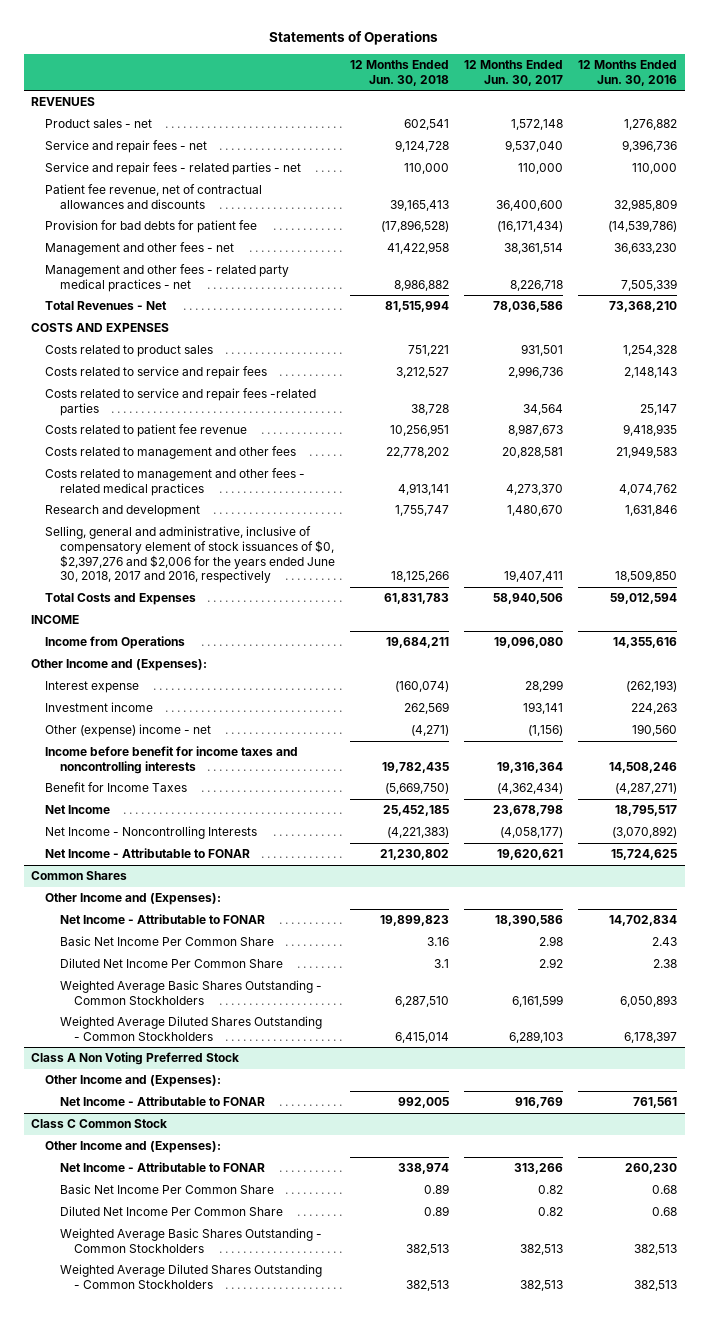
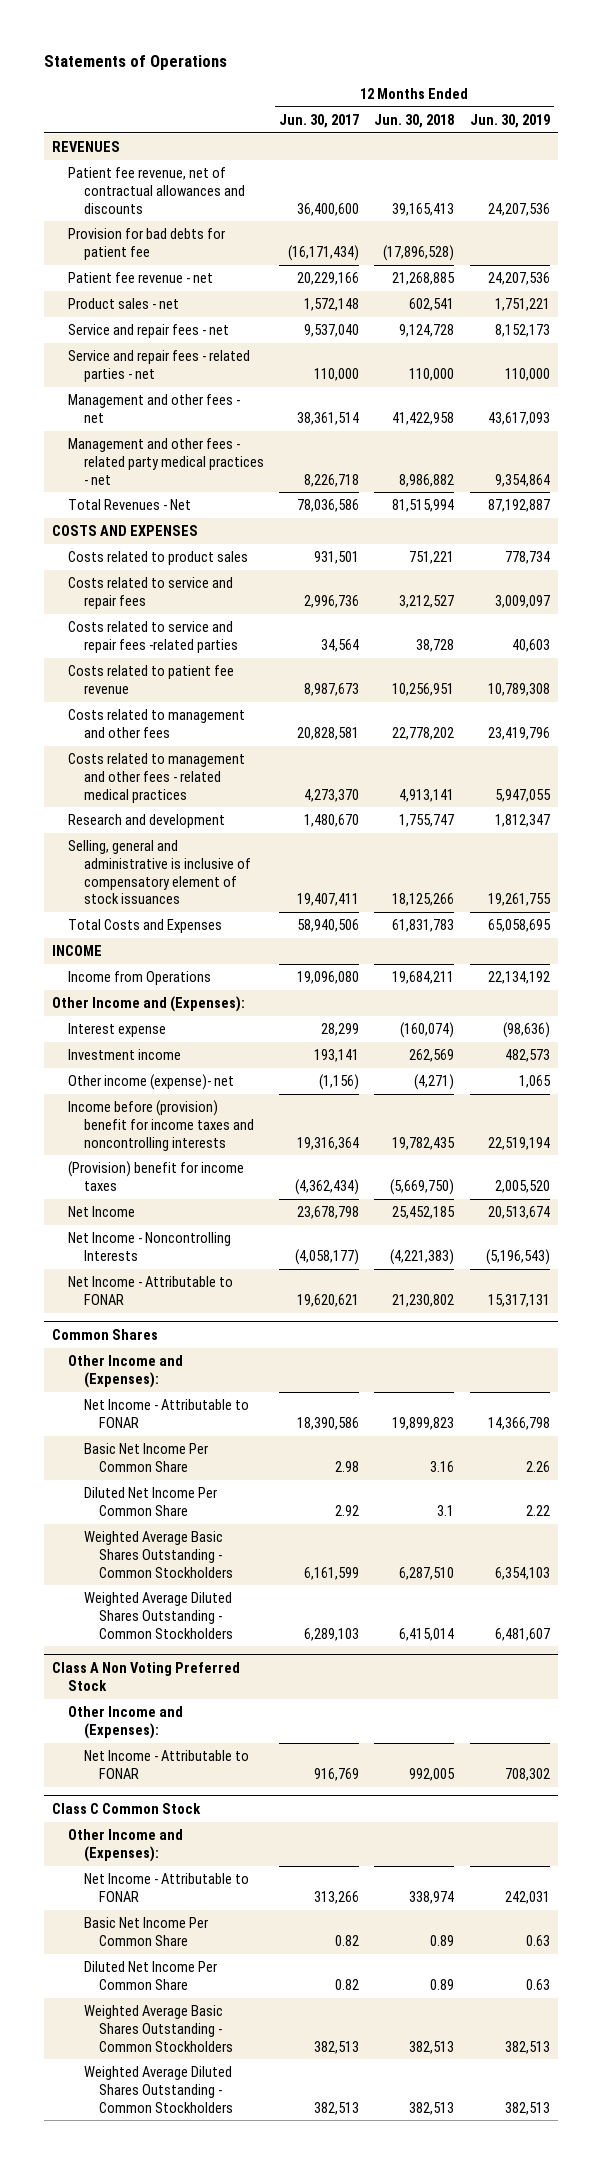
[578,59,678,86] 12 Months Ended Jun. 30, 2016 -> none
none -> [469,113,550,128] Jun. 30, 2019
[45,184,263,209] Patient fee revenue, net of contractual allowances and discounts -> [67,167,245,214] Patient fee revenue, net of contractual allowances and discounts
[45,220,258,234] Provision for bad debts for patient fee -> [67,228,225,260] Provision for bad debts for patient fee
none -> [67,272,213,284] Patient fee revenue - net
[45,526,335,584] Selling, general and administrative, inclusive of compensatory element of stock issuances of $0, $2,397,276 and $2,006 for the years ended June 30, 2018, 2017 and 2016, respectively -> [67,840,251,905] Selling, general and administrative is inclusive of compensatory element of stock issuances
[45,724,212,738] Other (expense) income - net -> [67,1074,234,1091] Other income (expense)- net
[45,746,299,774] Income before benefit for income taxes and noncontrolling interests -> [67,1100,254,1151] Income before (provision) benefit for income taxes and noncontrolling interests
[45,782,188,793] Benefit for Income Taxes -> [67,1161,244,1191] (Provision) benefit for income taxes

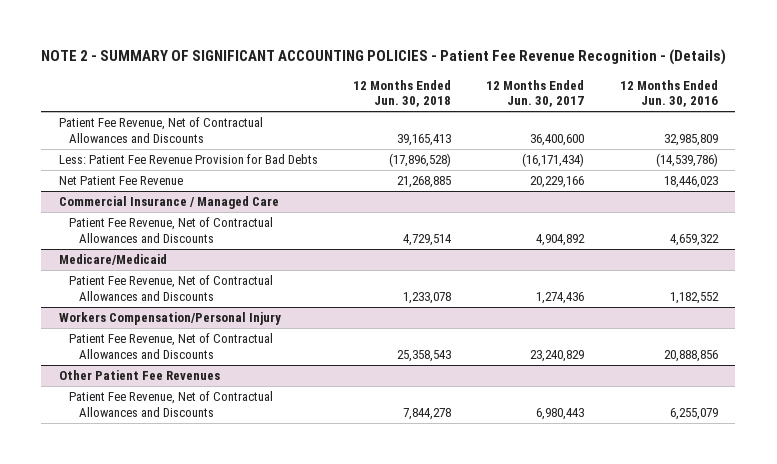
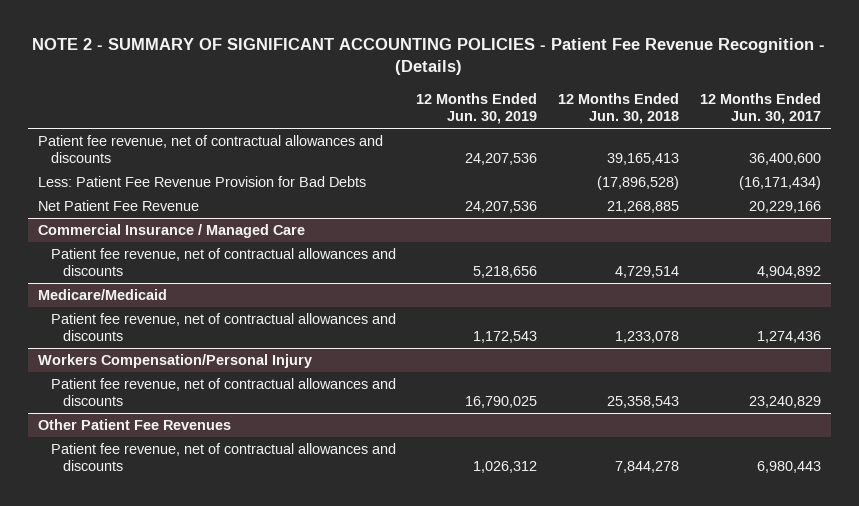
[619,79,718,108] 12 Months Ended Jun. 30, 2016 -> none
none -> [416,92,538,125] 12 Months Ended Jun. 30, 2019
[59,117,264,144] Patient Fee Revenue, Net of Contractual Allowances and Discounts -> [38,134,384,164] Patient fee revenue, net of contractual allowances and discounts
[69,217,274,244] Patient Fee Revenue, Net of Contractual Allowances and Discounts -> [50,247,396,277] Patient fee revenue, net of contractual allowances and discounts
[69,275,274,302] Patient Fee Revenue, Net of Contractual Allowances and Discounts -> [50,312,396,342] Patient fee revenue, net of contractual allowances and discounts
[69,333,274,360] Patient Fee Revenue, Net of Contractual Allowances and Discounts -> [50,377,396,407] Patient fee revenue, net of contractual allowances and discounts
[69,391,274,418] Patient Fee Revenue, Net of Contractual Allowances and Discounts -> [50,442,396,472] Patient fee revenue, net of contractual allowances and discounts

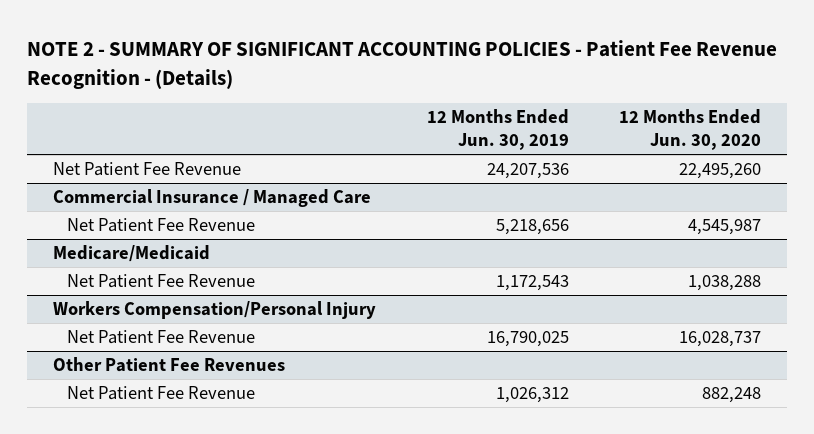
[557,92,679,125] 12 Months Ended Jun. 30, 2018 -> none
[699,92,821,125] 12 Months Ended Jun. 30, 2017 -> none
none -> [619,109,762,151] 12 Months Ended Jun. 30, 2020
[38,134,384,164] Patient fee revenue, net of contractual allowances and discounts -> none
[38,175,367,187] Less: Patient Fee Revenue Provision for Bad Debts -> none
[50,247,396,277] Patient fee revenue, net of contractual allowances and discounts -> [66,218,255,233] Net Patient Fee Revenue
[50,312,396,342] Patient fee revenue, net of contractual allowances and discounts -> [66,274,255,289] Net Patient Fee Revenue
[50,377,396,407] Patient fee revenue, net of contractual allowances and discounts -> [66,330,255,345] Net Patient Fee Revenue
[50,442,396,472] Patient fee revenue, net of contractual allowances and discounts -> [66,386,255,401] Net Patient Fee Revenue

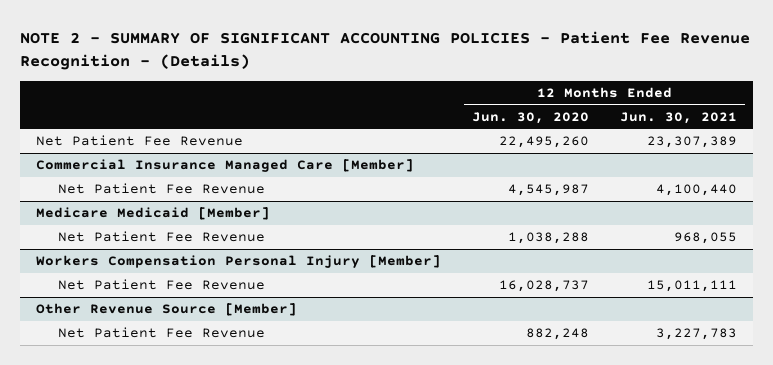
[426,109,569,151] 12 Months Ended Jun. 30, 2019 -> none
none -> [620,111,738,124] Jun. 30, 2021
[52,189,371,208] Commercial Insurance / Managed Care -> [35,159,414,173] Commercial Insurance Managed Care [Member]
[52,245,210,263] Medicare/Medicaid -> [35,207,270,221] Medicare Medicaid [Member]
[52,301,376,320] Workers Compensation/Personal Injury -> [35,255,441,269] Workers Compensation Personal Injury [Member]
[52,357,285,373] Other Patient Fee Revenues -> [35,303,297,317] Other Revenue Source [Member]

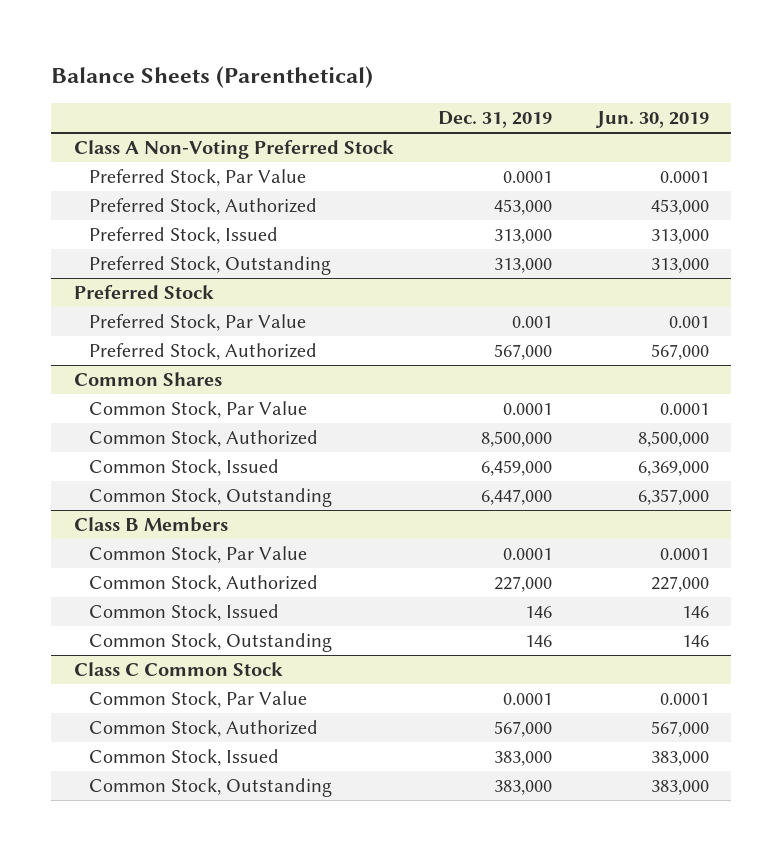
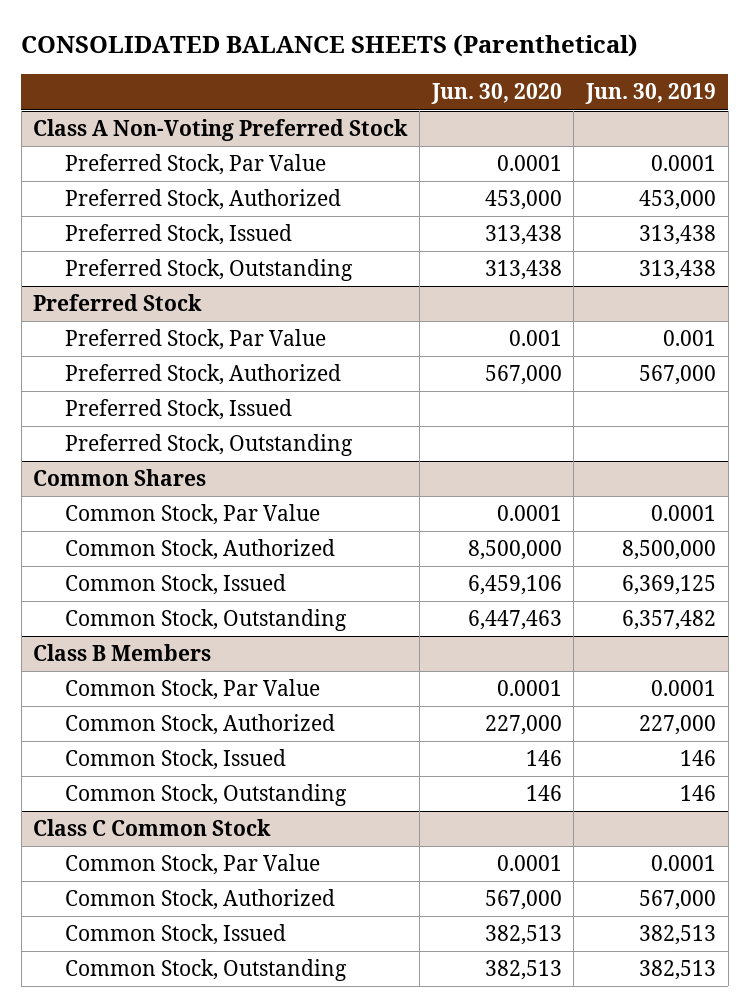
[51,65,374,88] Balance Sheets (Parenthetical) -> [21,34,639,58] CONSOLIDATED BALANCE SHEETS (Parenthetical)
[438,111,553,129] Dec. 31, 2019 -> none
none -> [430,83,562,105] Jun. 30, 2020
[650,229,709,245] 313,000 -> [639,225,717,246] 313,438
[650,258,709,274] 313,000 -> [639,260,717,281] 313,438
none -> [64,399,292,421] Preferred Stock, Issued
none -> [64,434,353,457] Preferred Stock, Outstanding
[637,461,709,477] 6,369,000 -> [622,575,717,596] 6,369,125
[637,489,709,506] 6,357,000 -> [622,610,717,631] 6,357,482
[650,751,709,767] 383,000 -> [639,925,717,946] 382,513
[650,780,709,796] 383,000 -> [639,960,717,981] 382,513

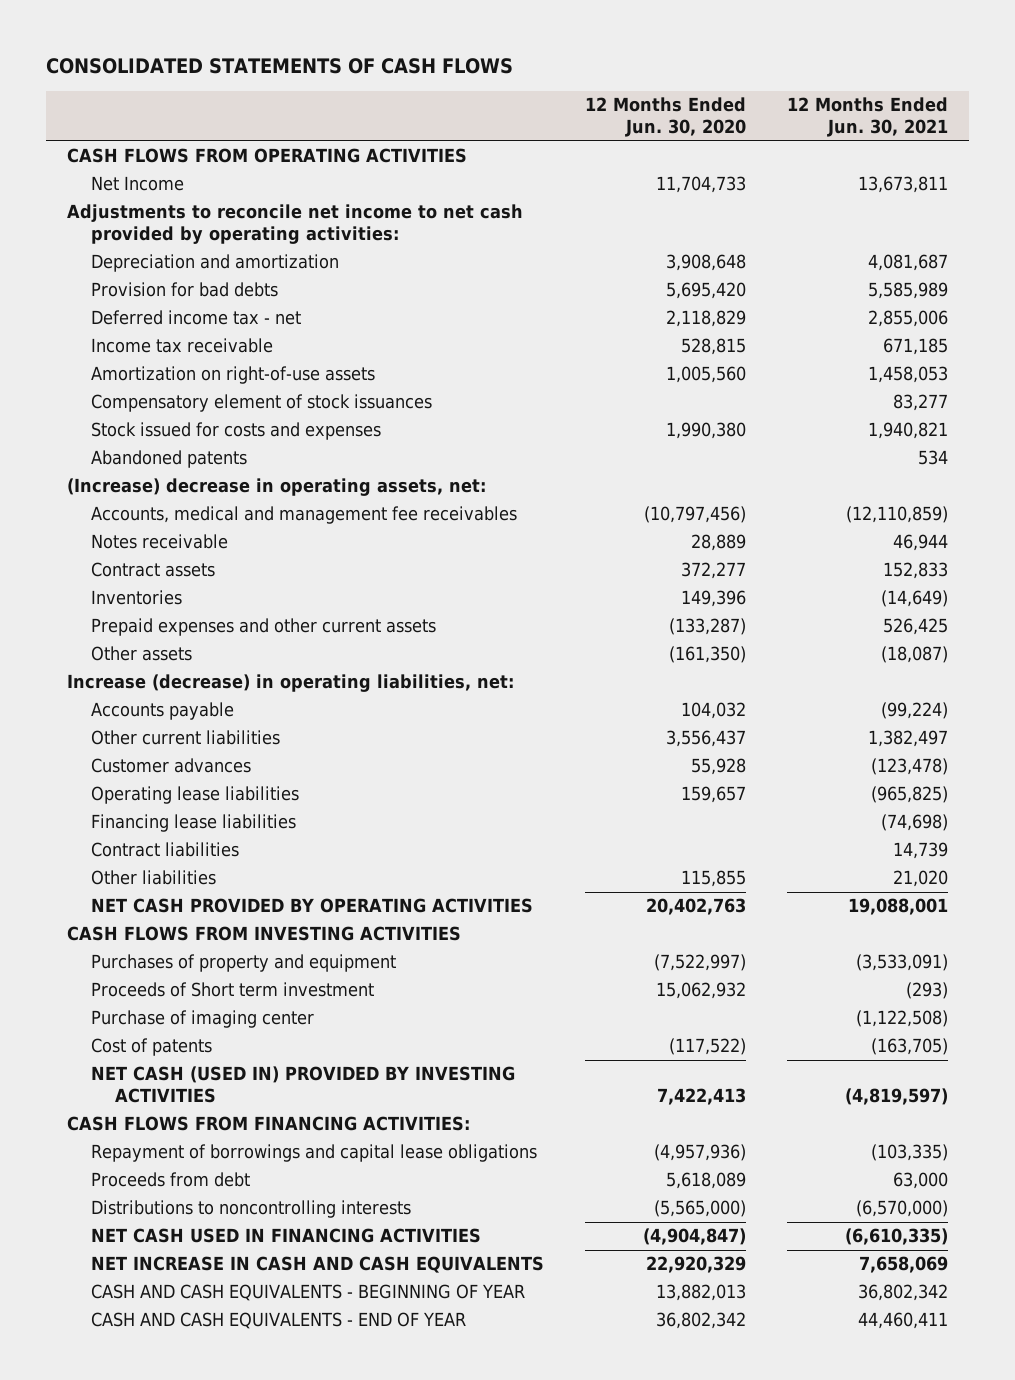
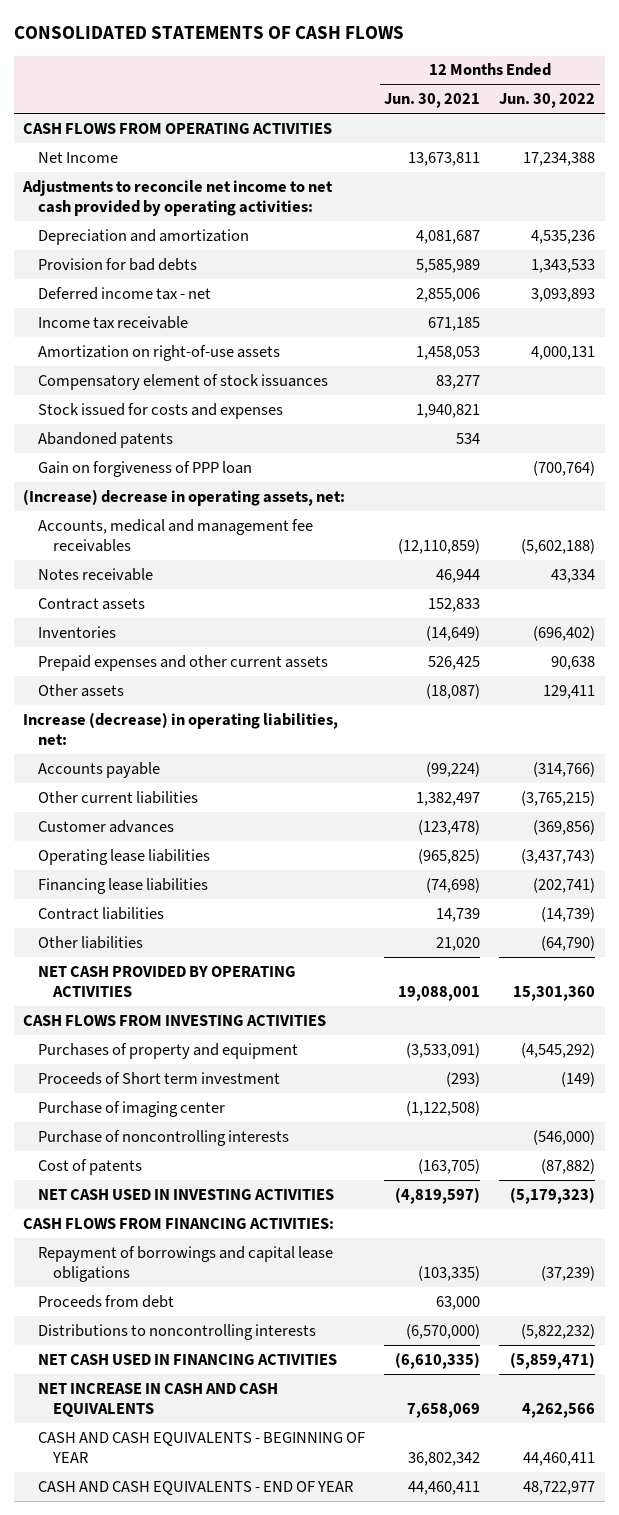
[585,97,747,138] 12 Months Ended Jun. 30, 2020 -> none
none -> [499,93,596,109] Jun. 30, 2022
none -> [38,460,253,477] Gain on forgiveness of PPP loan
none -> [38,1129,290,1146] Purchase of noncontrolling interests
[91,1066,516,1104] NET CASH (USED IN) PROVIDED BY INVESTING ACTIVITIES -> [38,1188,335,1200] NET CASH USED IN INVESTING ACTIVITIES

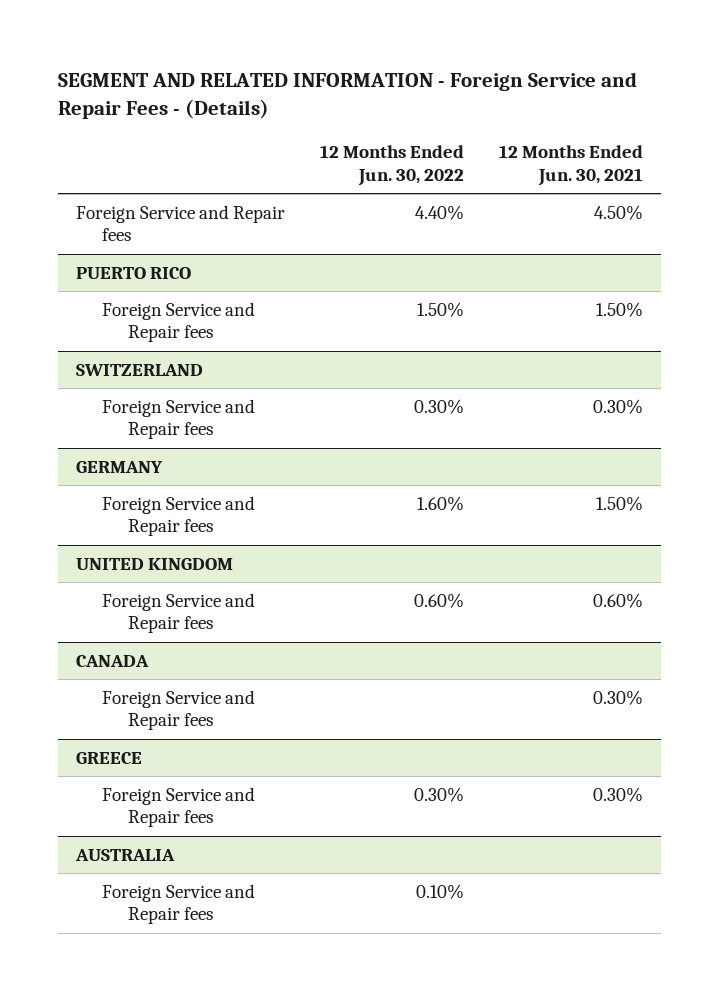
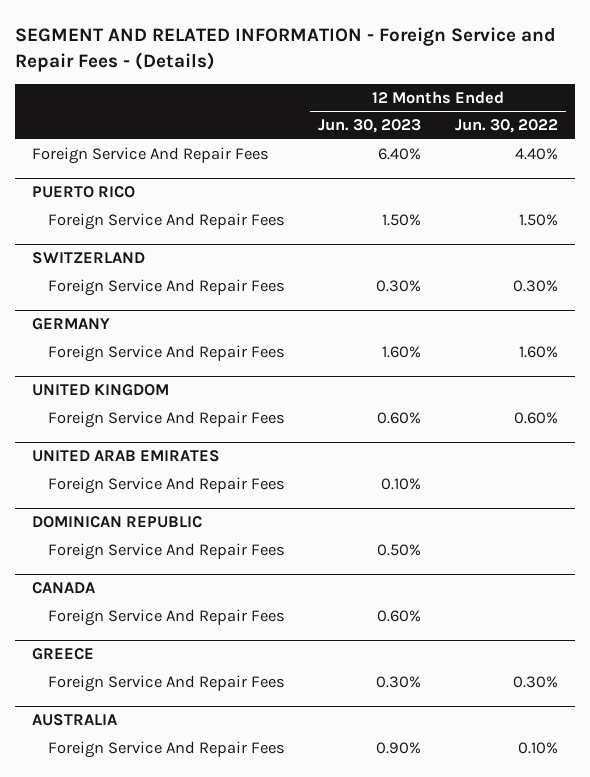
[499,145,644,186] 12 Months Ended Jun. 30, 2021 -> none
none -> [318,119,422,134] Jun. 30, 2023
[75,204,285,242] Foreign Service and Repair fees -> [32,147,270,165] Foreign Service And Repair Fees
[102,301,256,343] Foreign Service and Repair fees -> [47,213,285,231] Foreign Service And Repair Fees
[102,398,256,440] Foreign Service and Repair fees -> [47,279,285,297] Foreign Service And Repair Fees
[102,495,256,537] Foreign Service and Repair fees -> [47,345,285,363] Foreign Service And Repair Fees
[102,592,256,634] Foreign Service and Repair fees -> [47,411,285,429] Foreign Service And Repair Fees
none -> [32,450,221,463] UNITED ARAB EMIRATES
none -> [47,477,285,495] Foreign Service And Repair Fees
none -> [32,516,203,529] DOMINICAN REPUBLIC
none -> [47,543,285,561] Foreign Service And Repair Fees
[102,689,256,731] Foreign Service and Repair fees -> [47,609,285,627] Foreign Service And Repair Fees
[102,786,256,828] Foreign Service and Repair fees -> [47,675,285,693] Foreign Service And Repair Fees
[102,883,256,925] Foreign Service and Repair fees -> [47,741,285,759] Foreign Service And Repair Fees

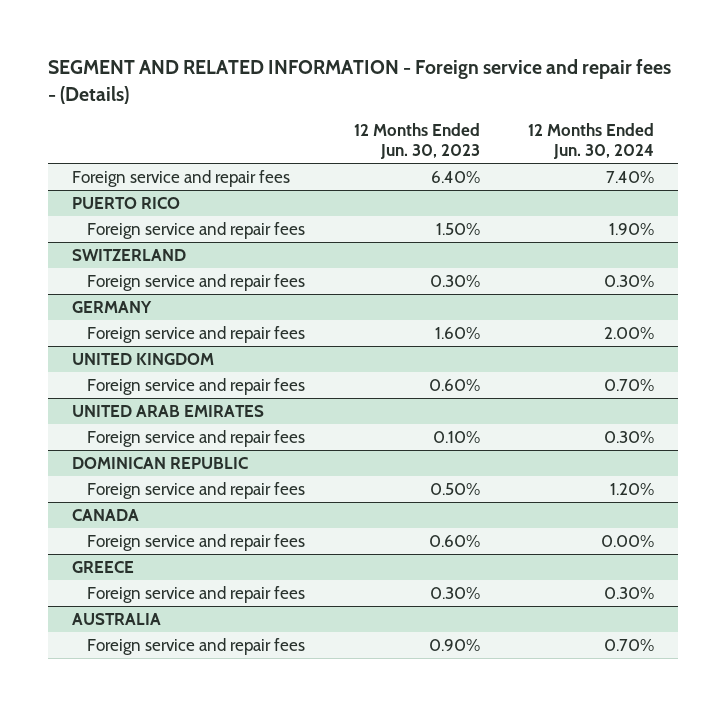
[15,27,557,72] SEGMENT AND RELATED INFORMATION - Foreign Service and Repair Fees - (Details) -> [47,59,671,104] SEGMENT AND RELATED INFORMATION - Foreign service and repair fees - (Details)
[454,119,558,134] Jun. 30, 2022 -> none
none -> [528,123,655,160] 12 Months Ended Jun. 30, 2024
[32,147,270,165] Foreign Service And Repair Fees -> [72,169,291,187] Foreign service and repair fees
[47,213,285,231] Foreign Service And Repair Fees -> [87,221,306,239] Foreign service and repair fees
[47,279,285,297] Foreign Service And Repair Fees -> [87,273,306,291] Foreign service and repair fees
[47,345,285,363] Foreign Service And Repair Fees -> [87,325,306,343] Foreign service and repair fees
[47,411,285,429] Foreign Service And Repair Fees -> [87,377,306,395] Foreign service and repair fees
[47,477,285,495] Foreign Service And Repair Fees -> [87,429,306,447] Foreign service and repair fees
[47,543,285,561] Foreign Service And Repair Fees -> [87,481,306,499] Foreign service and repair fees
[47,609,285,627] Foreign Service And Repair Fees -> [87,533,306,551] Foreign service and repair fees
[47,675,285,693] Foreign Service And Repair Fees -> [87,585,306,603] Foreign service and repair fees
[47,741,285,759] Foreign Service And Repair Fees -> [87,637,306,655] Foreign service and repair fees

